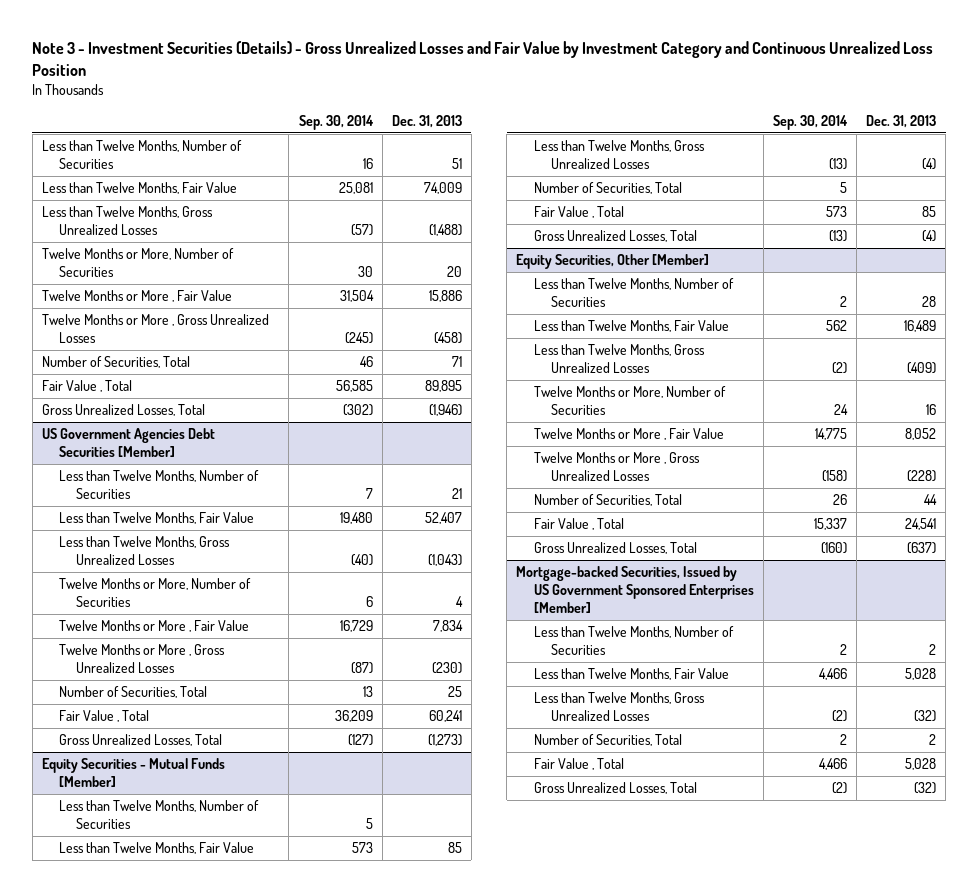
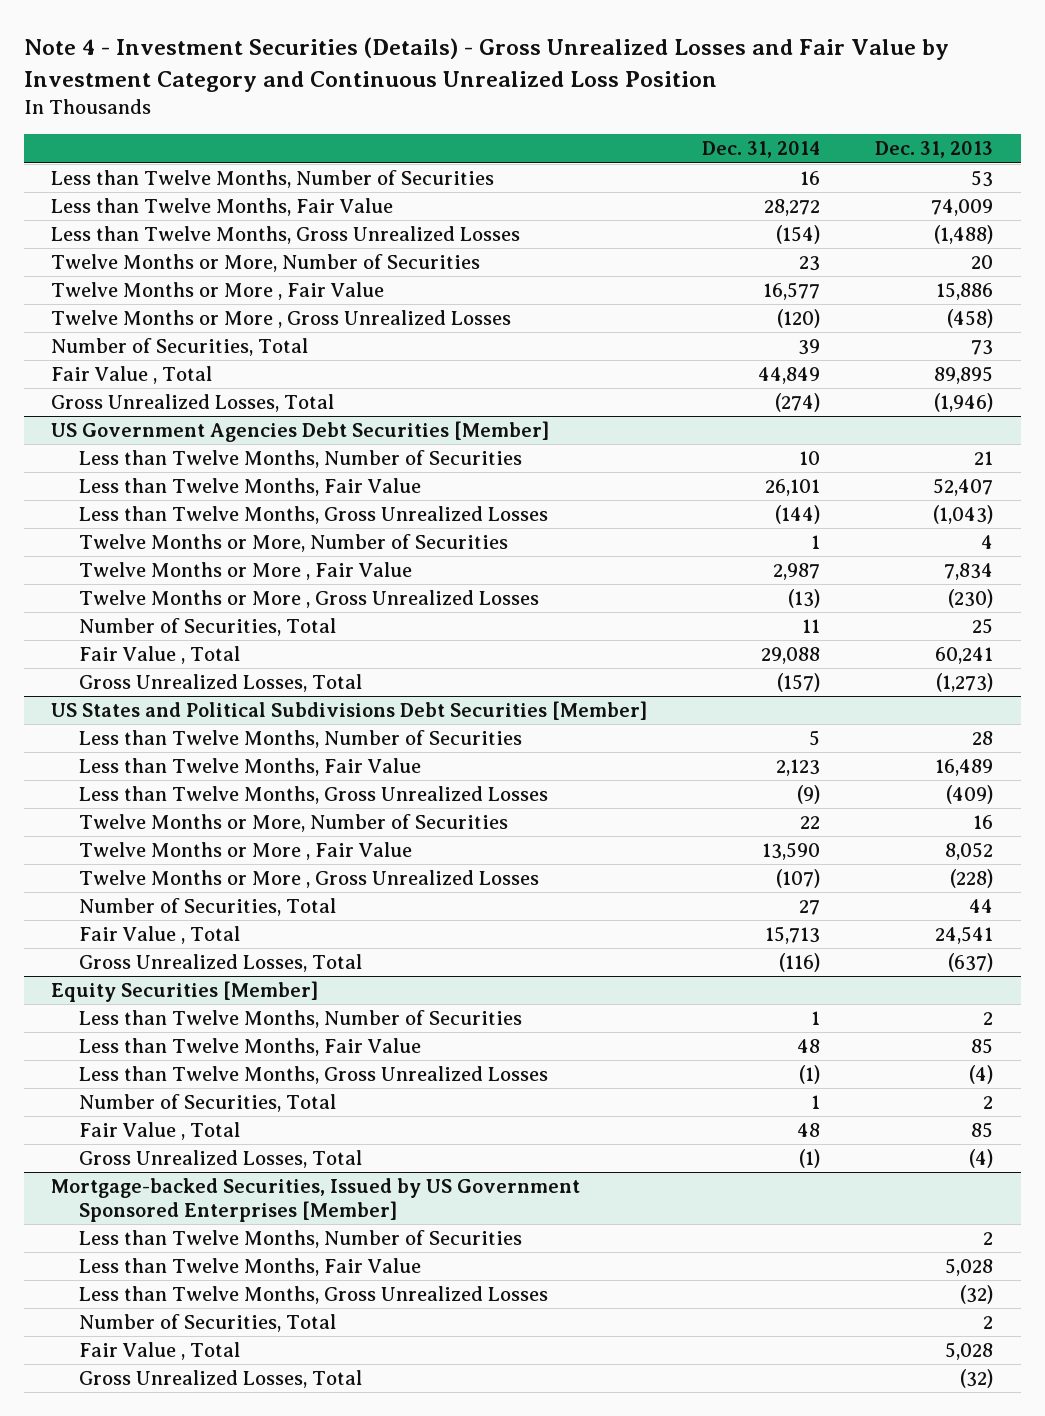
[32,41,934,77] Note 3 - Investment Securities (Details) - Gross Unrealized Losses and Fair Value by Investment Category and Continuous Unrealized Loss Position -> [23,37,949,92] Note 4 - Investment Securities (Details) - Gross Unrealized Losses and Fair Value by Investment Category and Continuous Unrealized Loss Position
[298,115,374,131] Sep. 30, 2014 -> none
none -> [702,141,821,159] Dec. 31, 2014
[451,158,462,170] 51 -> [971,170,994,188] 53
[451,356,462,368] 71 -> [971,340,994,356] 73
[41,758,225,788] Equity Securities - Mutual Funds [Member] -> none
[59,800,260,830] Less than Twelve Months, Number of Securities -> none
[59,842,255,855] Less than Twelve Months, Fair Value -> none
[533,140,705,170] Less than Twelve Months, Gross Unrealized Losses -> none
[533,182,682,195] Number of Securities, Total -> none
[533,206,624,219] Fair Value , Total -> none
[533,230,697,243] Gross Unrealized Losses, Total -> none
[516,254,710,270] Equity Securities, Other [Member] -> none
none -> [51,701,648,721] US States and Political Subdivisions Debt Securities [Member]
none -> [51,981,319,1003] Equity Securities [Member]
none -> [79,1010,523,1029] Less than Twelve Months, Number of Securities
none -> [79,1038,422,1057] Less than Twelve Months, Fair Value
none -> [79,1066,549,1085] Less than Twelve Months, Gross Unrealized Losses
none -> [79,1094,337,1113] Number of Securities, Total
none -> [79,1122,241,1141] Fair Value , Total
none -> [79,1150,363,1169] Gross Unrealized Losses, Total

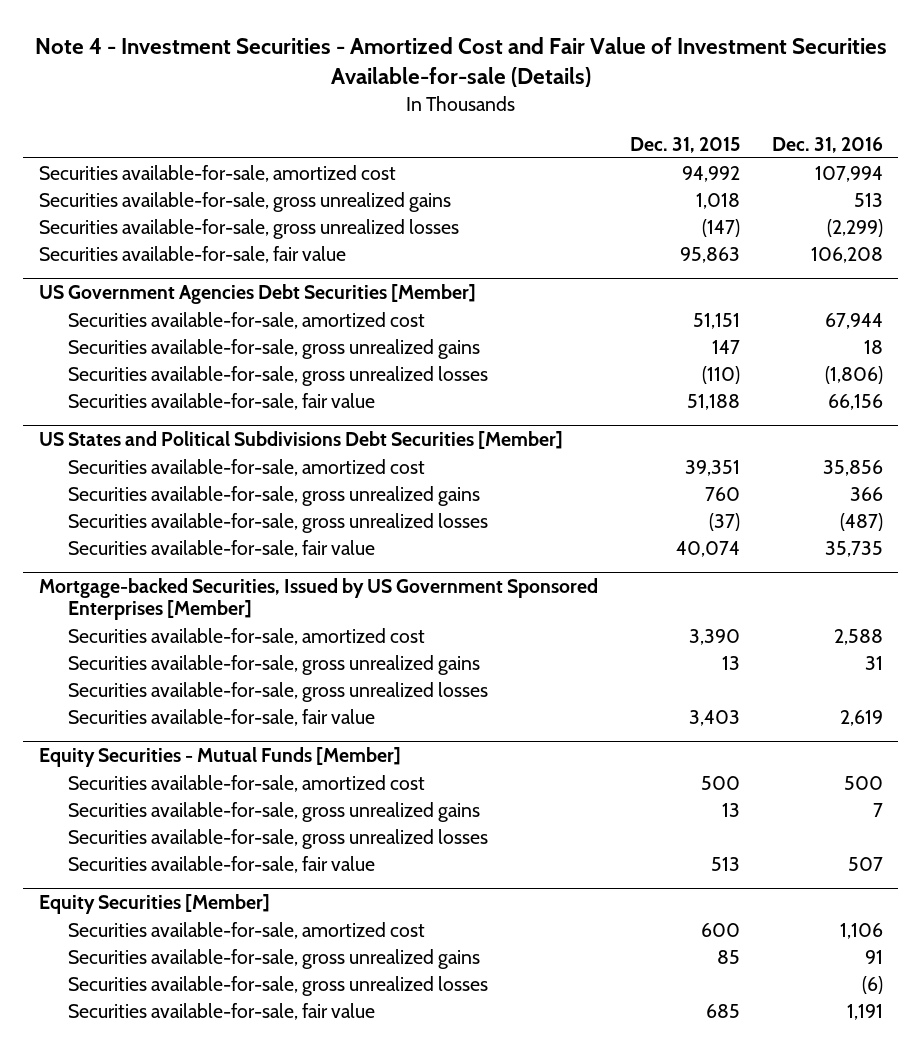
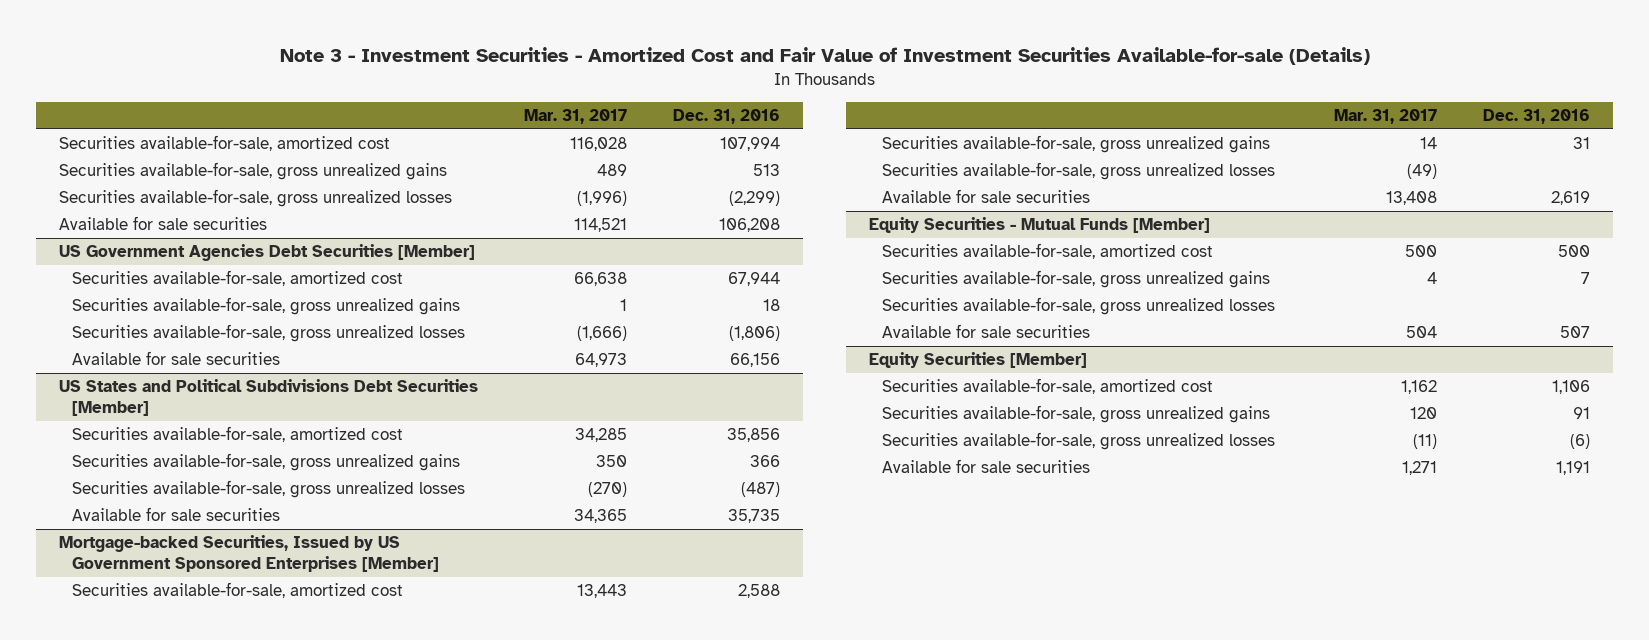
[34,36,887,88] Note 4 - Investment Securities - Amortized Cost and Fair Value of Investment Securities Available-for-sale (Details) -> [279,47,1370,66] Note 3 - Investment Securities - Amortized Cost and Fair Value of Investment Securities Available-for-sale (Details)
[629,136,740,153] Dec. 31, 2015 -> none
none -> [524,109,628,125] Mar. 31, 2017
[39,245,347,263] Securities available-for-sale, fair value -> [59,216,268,231] Available for sale securities
[68,392,376,410] Securities available-for-sale, fair value -> [72,351,281,366] Available for sale securities
[68,539,376,557] Securities available-for-sale, fair value -> [72,507,281,522] Available for sale securities
[68,708,376,726] Securities available-for-sale, fair value -> [881,189,1090,204] Available for sale securities
[68,855,376,873] Securities available-for-sale, fair value -> [881,324,1090,339] Available for sale securities
[68,1002,376,1020] Securities available-for-sale, fair value -> [881,459,1090,474] Available for sale securities

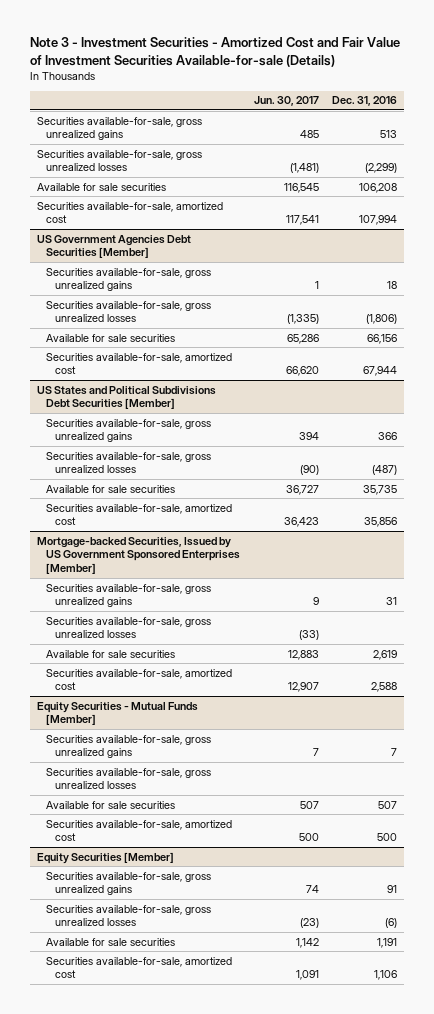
[524,109,628,125] Mar. 31, 2017 -> none
none -> [253,96,319,107] Jun. 30, 2017
[59,135,391,152] Securities available-for-sale, amortized cost -> [36,201,223,224] Securities available-for-sale, amortized cost
[72,270,404,287] Securities available-for-sale, amortized cost -> [45,352,232,375] Securities available-for-sale, amortized cost
[72,426,404,443] Securities available-for-sale, amortized cost -> [45,503,232,526] Securities available-for-sale, amortized cost
[72,582,404,599] Securities available-for-sale, amortized cost -> [45,668,232,691] Securities available-for-sale, amortized cost
[881,243,1213,260] Securities available-for-sale, amortized cost -> [45,819,232,842] Securities available-for-sale, amortized cost
[881,378,1213,395] Securities available-for-sale, amortized cost -> [45,956,232,979] Securities available-for-sale, amortized cost

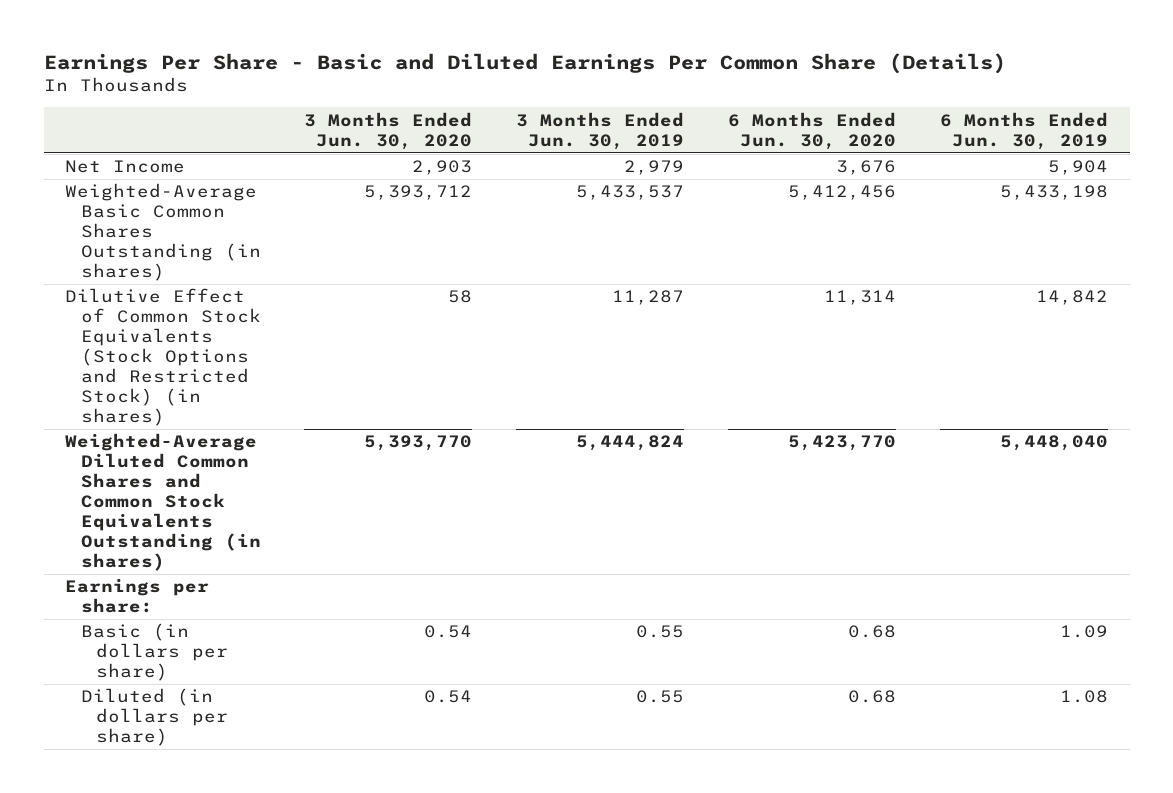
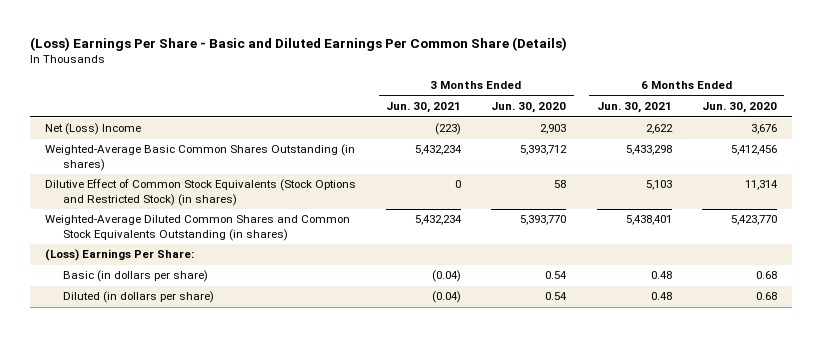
[43,52,1006,74] Earnings Per Share - Basic and Diluted Earnings Per Common Share (Details) -> [29,36,567,51] (Loss) Earnings Per Share - Basic and Diluted Earnings Per Common Share (Details)
[516,111,685,150] 3 Months Ended Jun. 30, 2019 -> none
[939,111,1108,150] 6 Months Ended Jun. 30, 2019 -> none
none -> [386,102,462,114] Jun. 30, 2021
none -> [596,102,672,114] Jun. 30, 2021
[65,160,186,174] Net Income -> [45,123,142,136] Net (Loss) Income
[65,578,210,614] Earnings per share: -> [45,249,195,262] (Loss) Earnings Per Share:

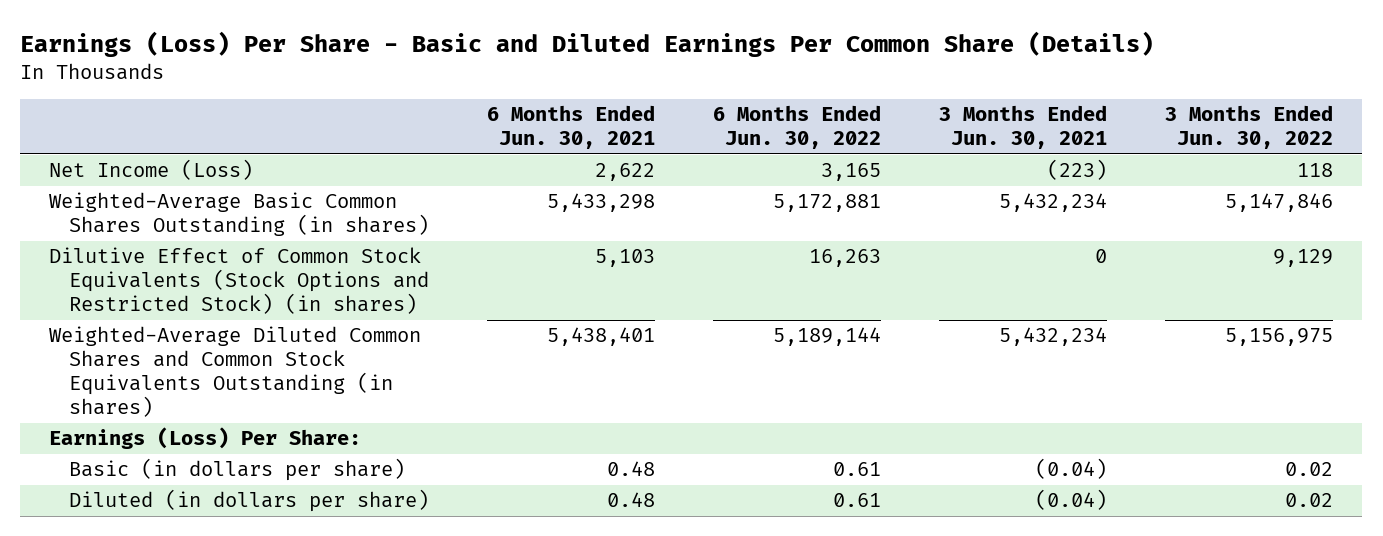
[29,36,567,51] (Loss) Earnings Per Share - Basic and Diluted Earnings Per Common Share (Details) -> [20,30,1155,57] Earnings (Loss) Per Share - Basic and Diluted Earnings Per Common Share (Details)
[491,102,567,114] Jun. 30, 2020 -> none
[701,102,777,114] Jun. 30, 2020 -> none
none -> [713,105,882,150] 6 Months Ended Jun. 30, 2022
none -> [1165,105,1334,150] 3 Months Ended Jun. 30, 2022
[45,123,142,136] Net (Loss) Income -> [49,159,254,181] Net Income (Loss)
[45,249,195,262] (Loss) Earnings Per Share: -> [49,427,362,450] Earnings (Loss) Per Share:

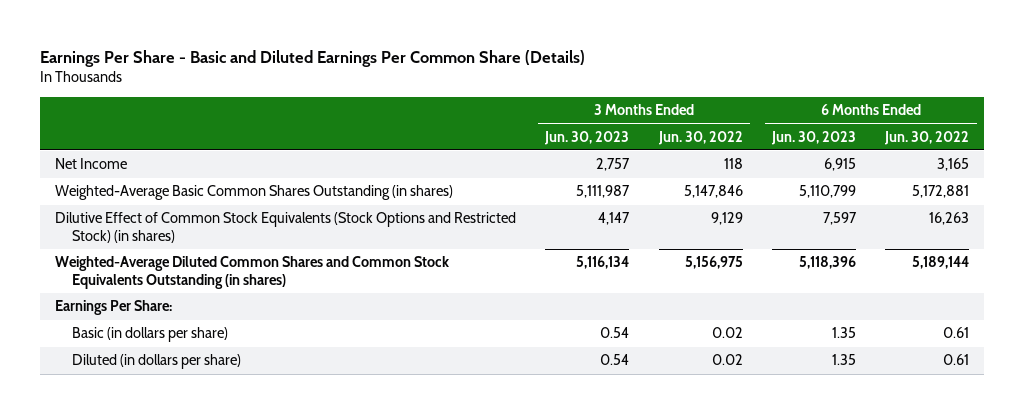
[20,30,1155,57] Earnings (Loss) Per Share - Basic and Diluted Earnings Per Common Share (Details) -> [40,49,586,67] Earnings Per Share - Basic and Diluted Earnings Per Common Share (Details)
[487,105,656,150] 6 Months Ended Jun. 30, 2021 -> none
[939,105,1108,150] 3 Months Ended Jun. 30, 2021 -> none
none -> [544,130,630,145] Jun. 30, 2023
none -> [771,130,857,145] Jun. 30, 2023
[49,159,254,181] Net Income (Loss) -> [54,158,127,170] Net Income
[49,427,362,450] Earnings (Loss) Per Share: -> [54,300,172,316] Earnings Per Share:

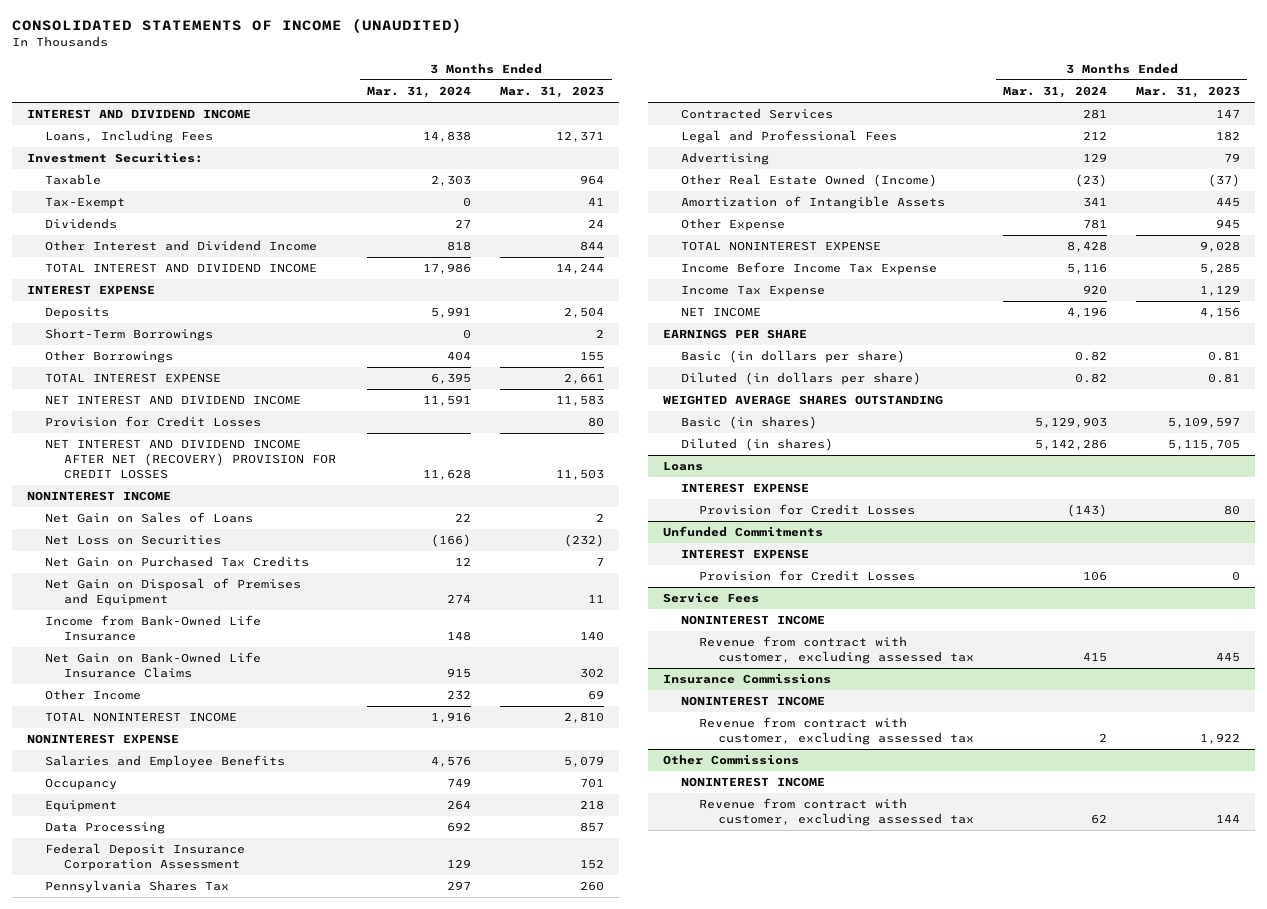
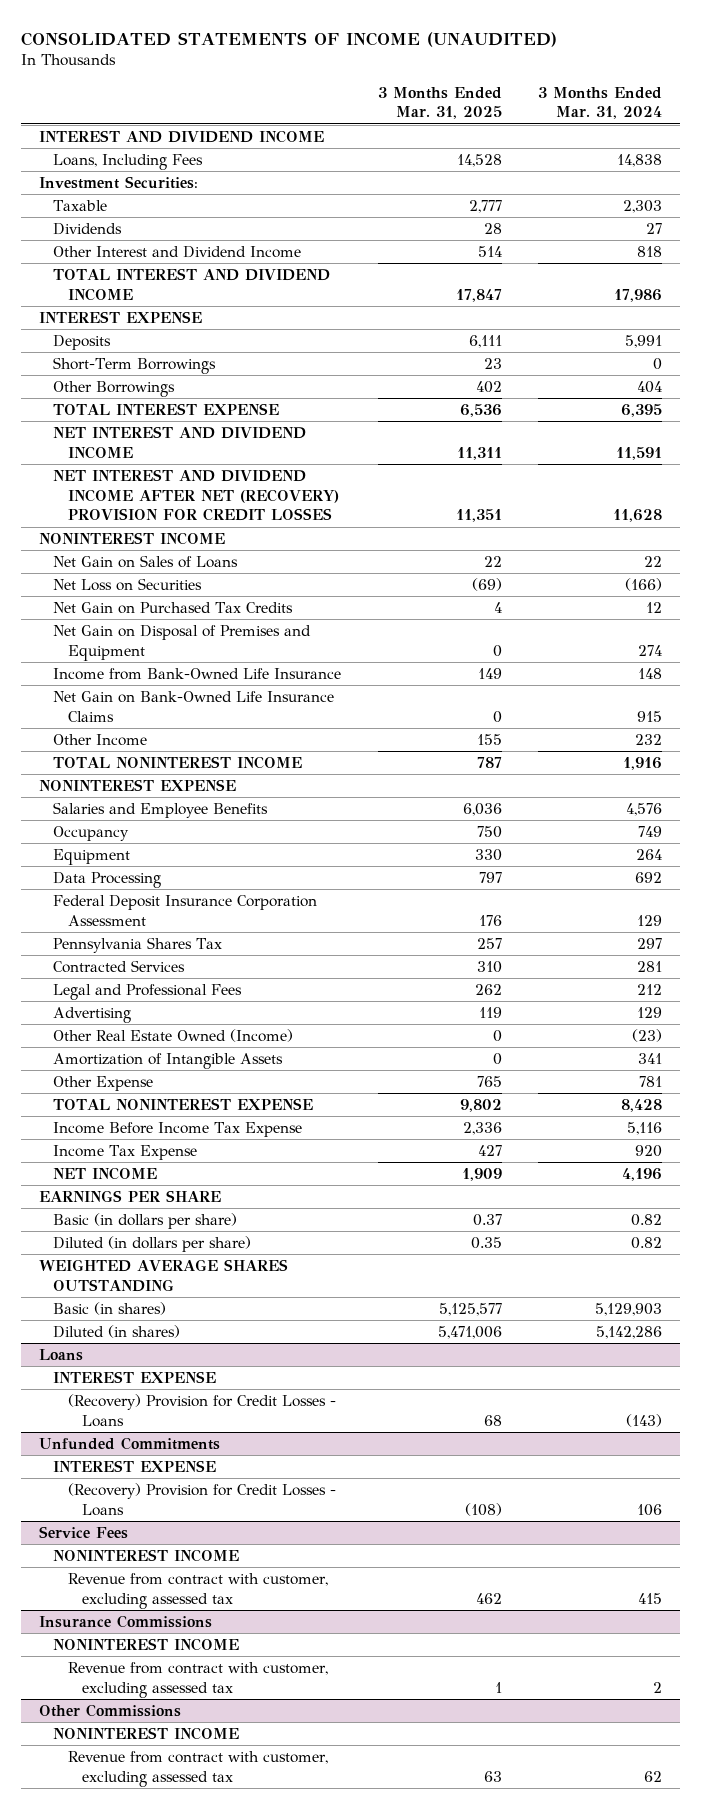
[500,86,605,99] Mar. 31, 2023 -> none
none -> [377,86,502,120] 3 Months Ended Mar. 31, 2025
[45,197,126,210] Tax-Exempt -> none
[45,416,262,428] Provision for Credit Losses -> none
[699,504,916,516] Provision for Credit Losses -> [67,1393,336,1427] (Recovery) Provision for Credit Losses - Loans
[699,570,916,582] Provision for Credit Losses -> [67,1482,336,1516] (Recovery) Provision for Credit Losses - Loans

